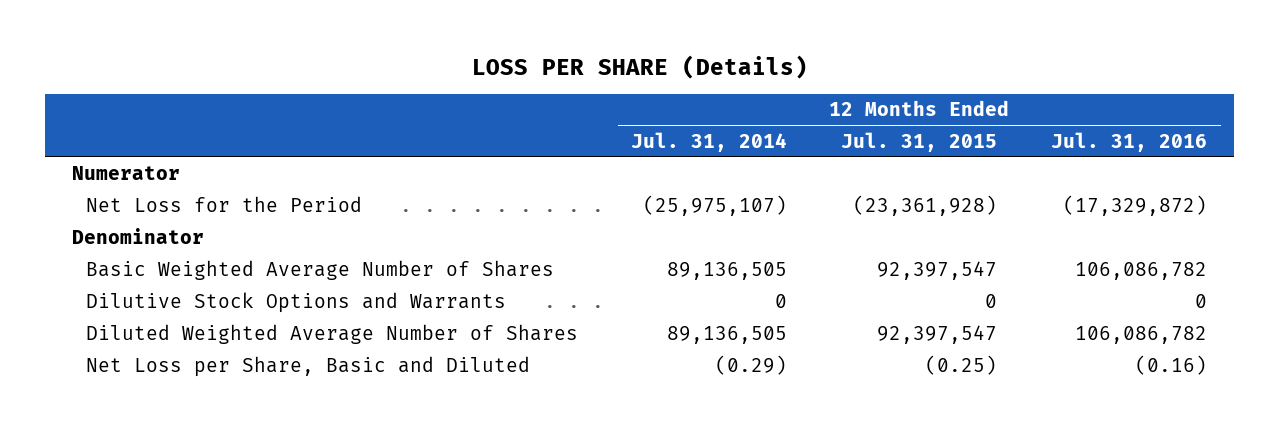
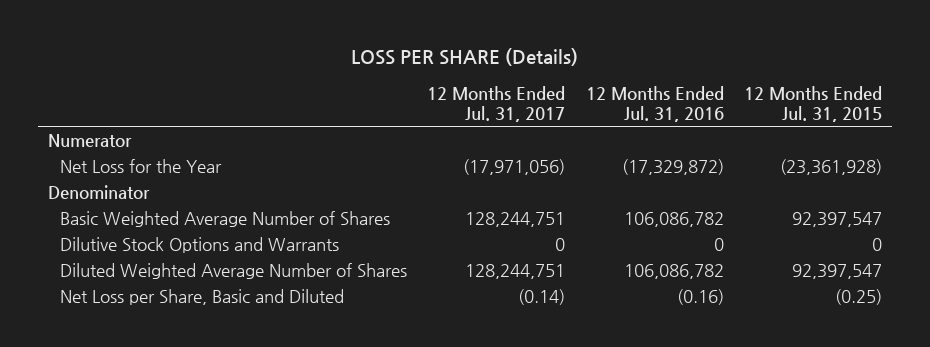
[631,131,788,152] Jul. 31, 2014 -> none
none -> [427,85,566,123] 12 Months Ended Jul. 31, 2017
[85,196,362,213] Net Loss for the Period -> [59,158,222,173] Net Loss for the Year

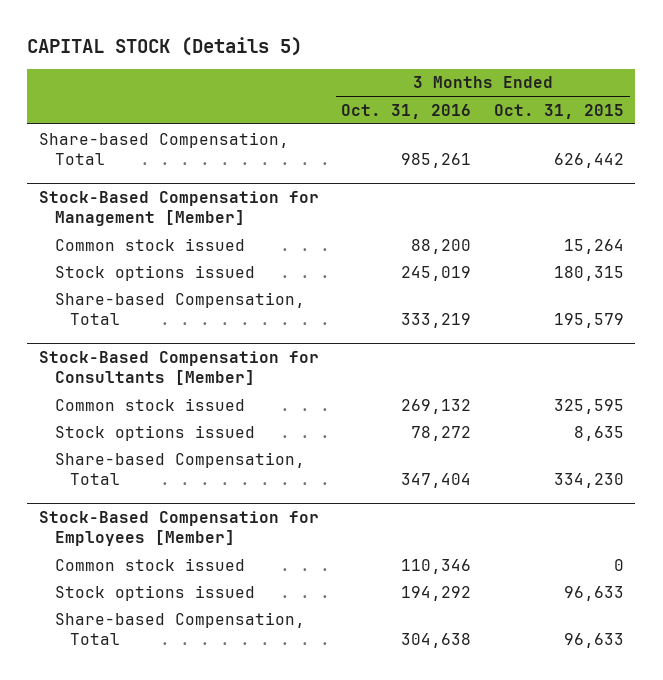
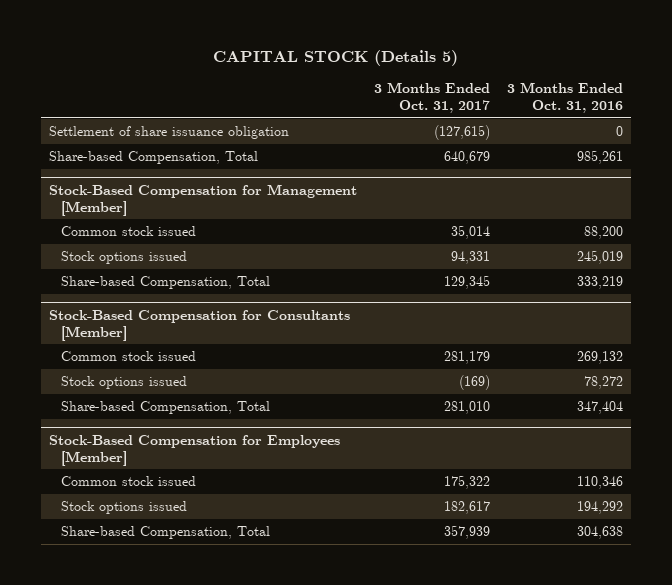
[494,103,625,119] Oct. 31, 2015 -> none
none -> [373,82,490,114] 3 Months Ended Oct. 31, 2017
none -> [49,126,290,140] Settlement of share issuance obligation

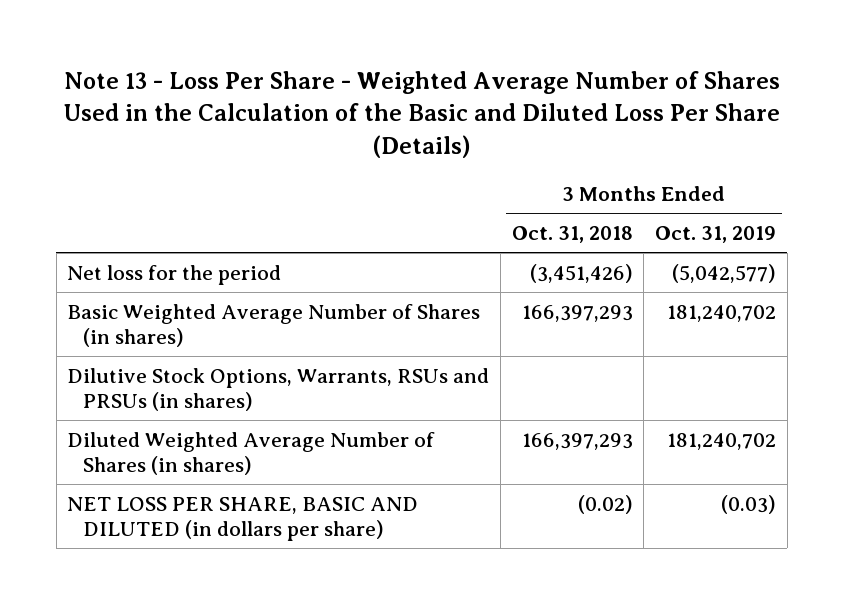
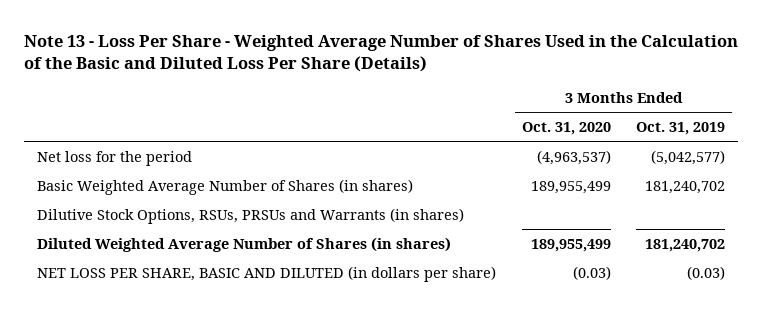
[511,226,633,244] Oct. 31, 2018 -> none
none -> [521,122,611,136] Oct. 31, 2020
[67,367,490,412] Dilutive Stock Options, Warrants, RSUs and PRSUs (in shares) -> [37,207,465,224] Dilutive Stock Options, RSUs, PRSUs and Warrants (in shares)

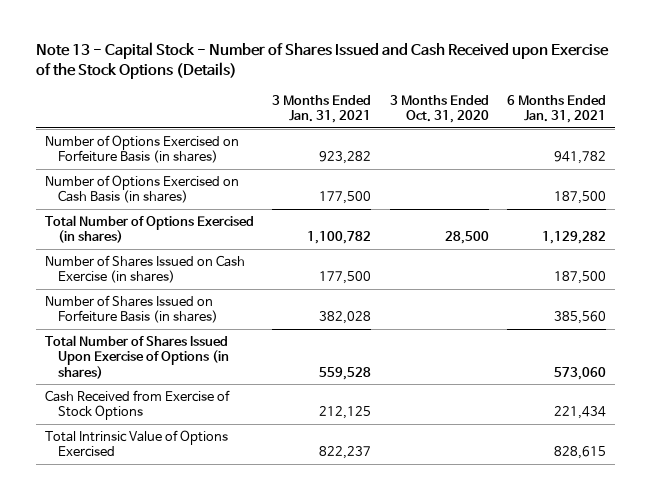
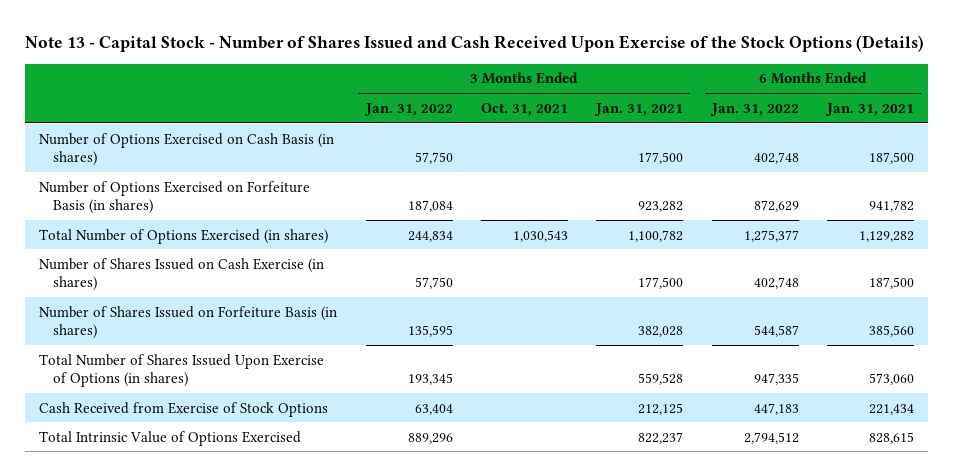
[35,42,609,80] Note 13 - Capital Stock - Number of Shares Issued and Cash Received upon Exercise of the Stock Options (Details) -> [25,35,925,53] Note 13 - Capital Stock - Number of Shares Issued and Cash Received Upon Exercise of the Stock Options (Details)
[389,94,489,124] 3 Months Ended Oct. 31, 2020 -> none
none -> [363,102,453,116] Jan. 31, 2022
none -> [480,102,568,116] Oct. 31, 2021
none -> [709,102,799,116] Jan. 31, 2022
[44,134,239,164] Number of Options Exercised on Forfeiture Basis (in shares) -> [39,180,311,214] Number of Options Exercised on Forfeiture Basis (in shares)

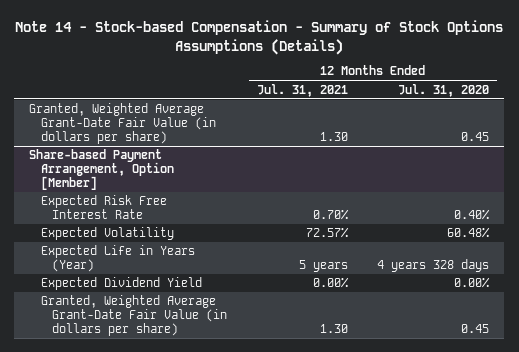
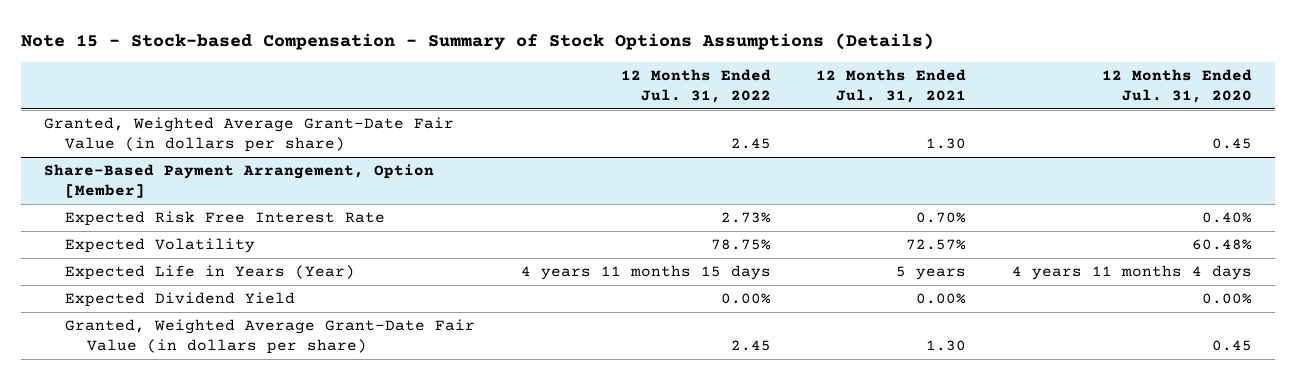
[15,20,504,55] Note 14 - Stock-based Compensation - Summary of Stock Options Assumptions (Details) -> [21,32,935,50] Note 15 - Stock-based Compensation - Summary of Stock Options Assumptions (Details)
none -> [620,69,771,103] 12 Months Ended Jul. 31, 2022
[29,149,174,191] Share-based Payment Arrangement, Option [Member] -> [43,164,434,198] Share-Based Payment Arrangement, Option [Member]
[377,259,490,273] 4 years 328 days -> [1012,265,1253,281] 4 years 11 months 4 days

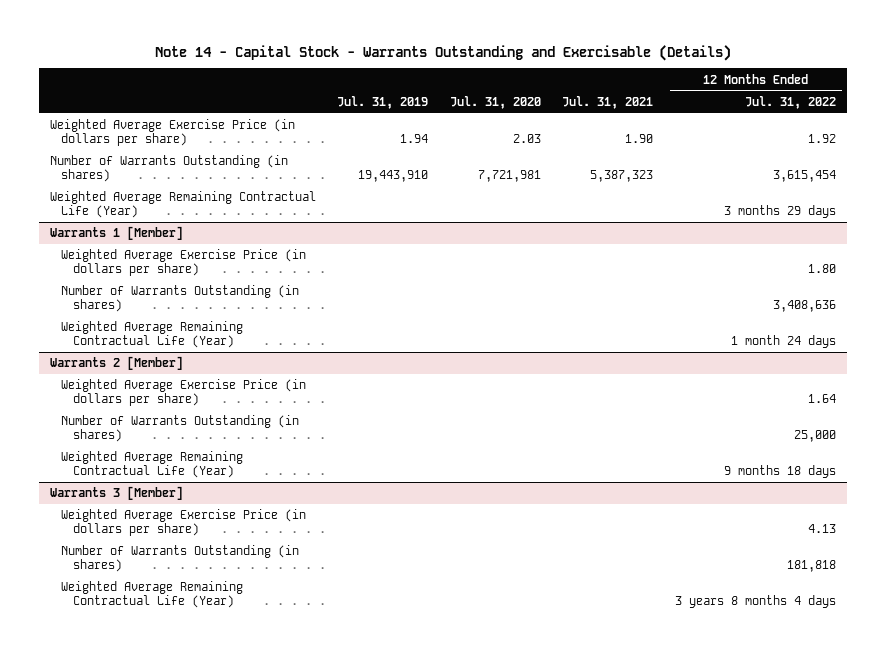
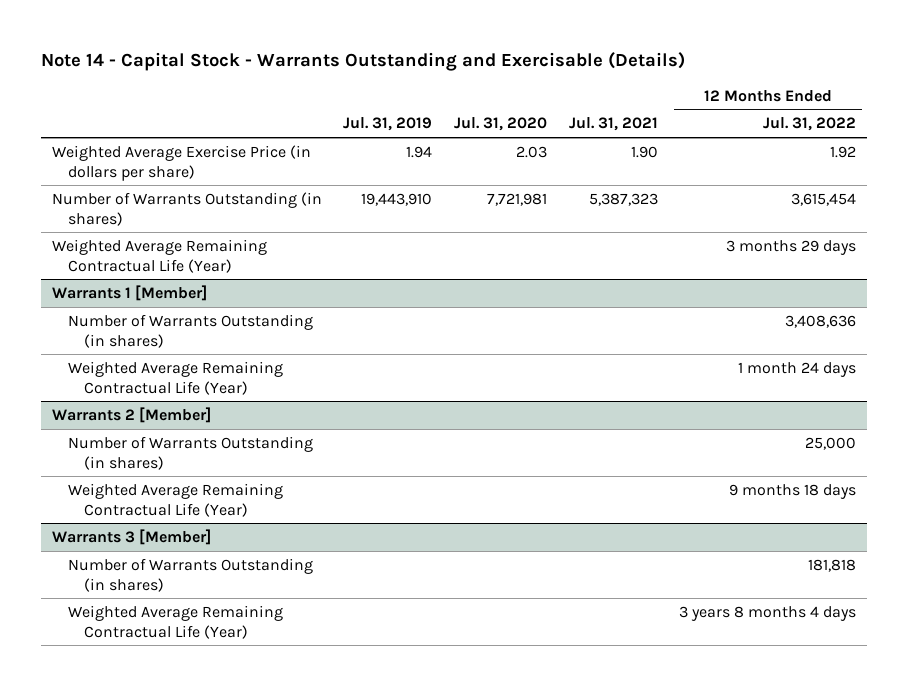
[61,249,307,277] Weighted Average Exercise Price (in dollars per share) -> none
[61,379,307,407] Weighted Average Exercise Price (in dollars per share) -> none
[61,509,307,537] Weighted Average Exercise Price (in dollars per share) -> none

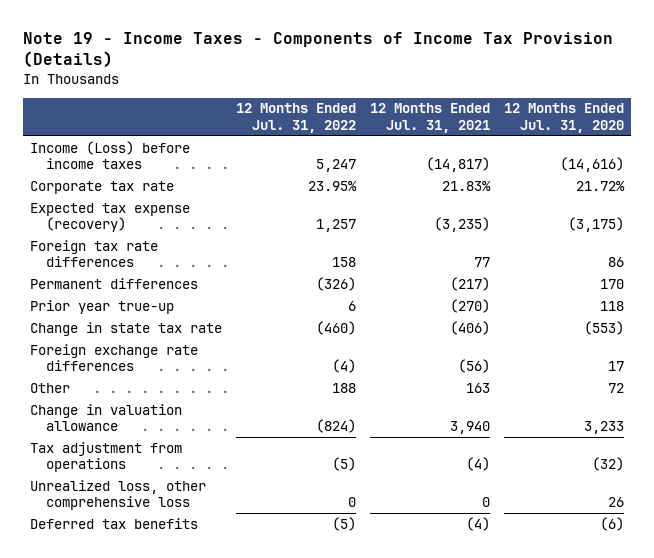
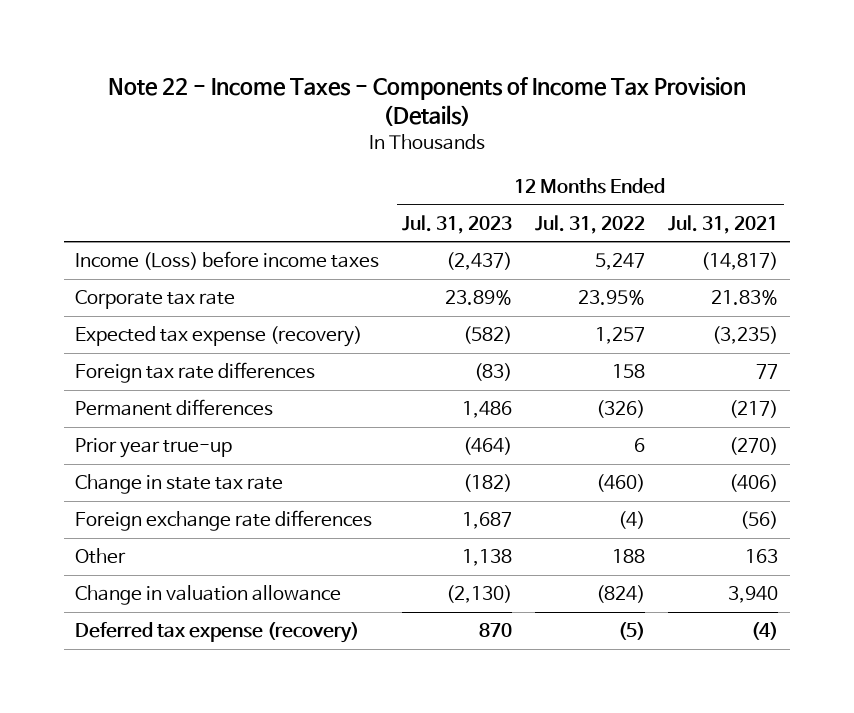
[22,31,613,68] Note 19 - Income Taxes - Components of Income Tax Provision (Details) -> [107,76,746,127] Note 22 - Income Taxes - Components of Income Tax Provision (Details)
[503,103,624,134] 12 Months Ended Jul. 31, 2020 -> none
none -> [402,214,513,234] Jul. 31, 2023
[29,441,182,473] Tax adjustment from operations -> none
[29,479,206,511] Unrealized loss, other comprehensive loss -> none
[29,517,198,529] Deferred tax benefits -> [75,622,360,644] Deferred tax expense (recovery)

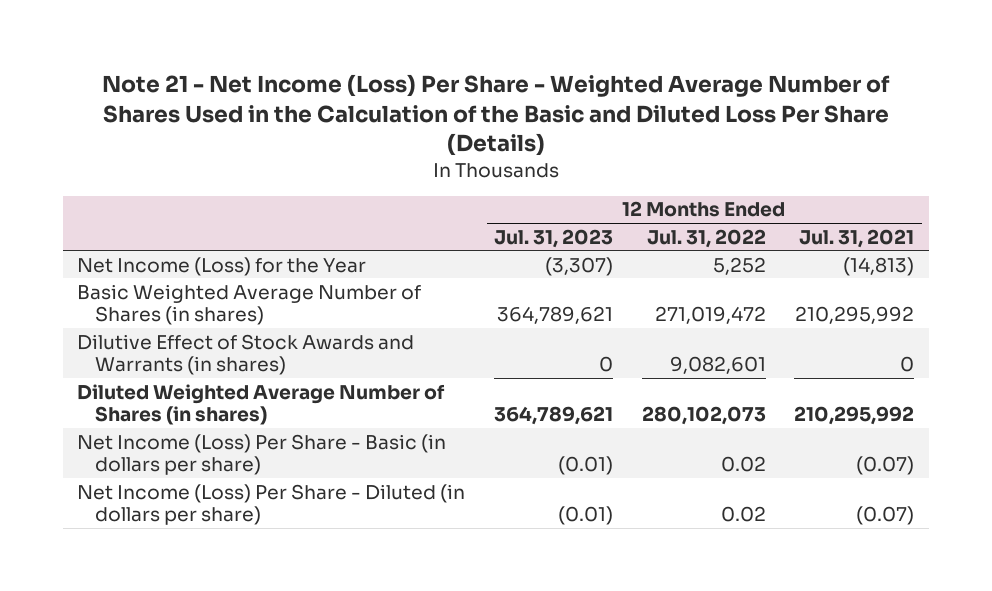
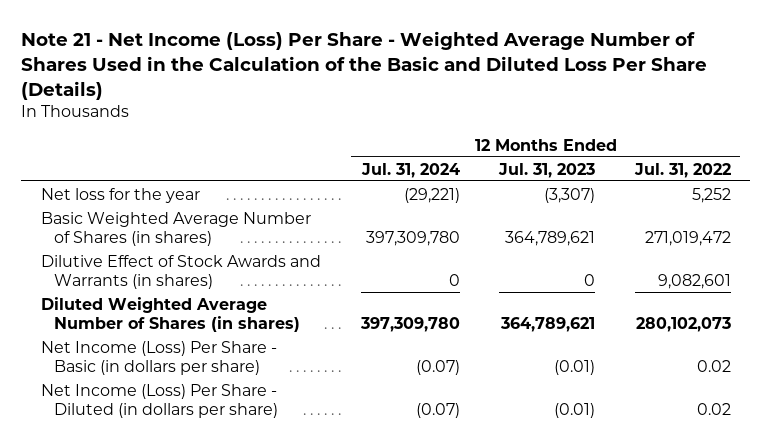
[799,228,915,248] Jul. 31, 2021 -> none
none -> [360,162,460,178] Jul. 31, 2024
[77,256,367,276] Net Income (Loss) for the Year -> [41,187,201,203] Net loss for the year

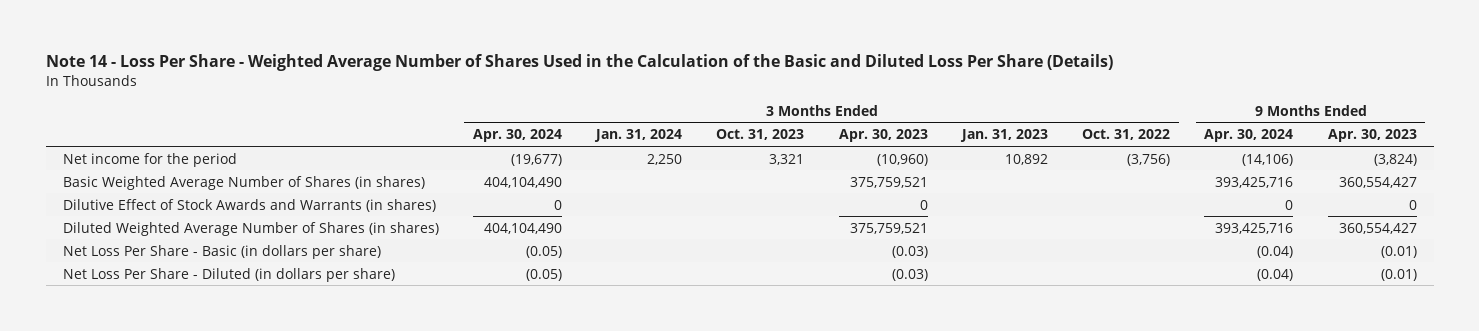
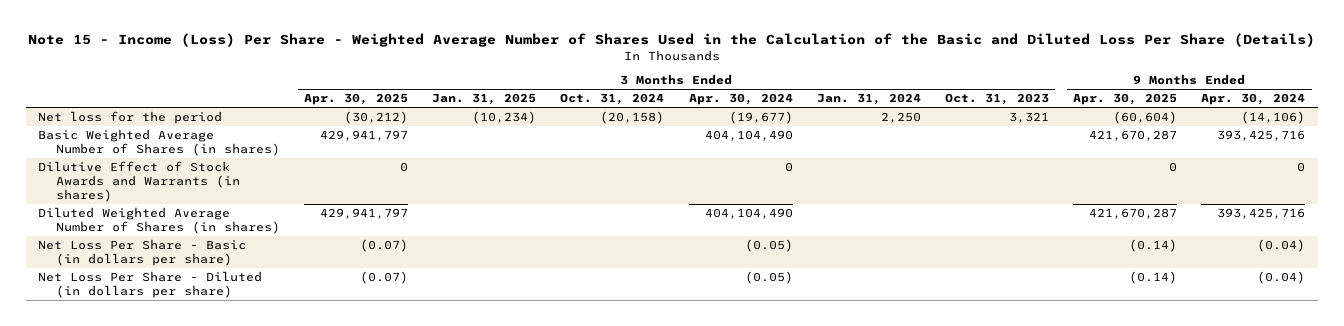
[45,54,1113,72] Note 14 - Loss Per Share - Weighted Average Number of Shares Used in the Calculation of the Basic and Diluted Loss Per Share (Details) -> [27,33,1315,48] Note 15 - Income (Loss) Per Share - Weighted Average Number of Shares Used in the Calculation of the Basic and Diluted Loss Per Share (Details)
[838,129,928,143] Apr. 30, 2023 -> none
[959,129,1048,143] Jan. 31, 2023 -> none
[1082,129,1171,141] Oct. 31, 2022 -> none
[1327,129,1417,143] Apr. 30, 2023 -> none
none -> [303,93,408,106] Apr. 30, 2025
none -> [432,93,537,106] Jan. 31, 2025
none -> [560,93,665,106] Oct. 31, 2024
none -> [1073,93,1178,106] Apr. 30, 2025
[62,152,237,167] Net income for the period -> [38,111,223,125] Net loss for the period

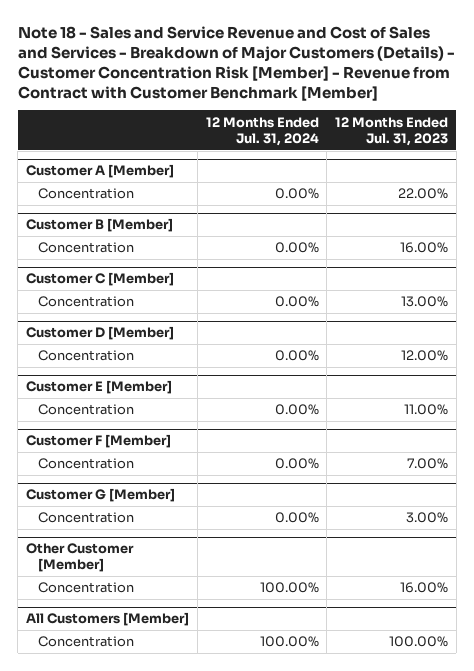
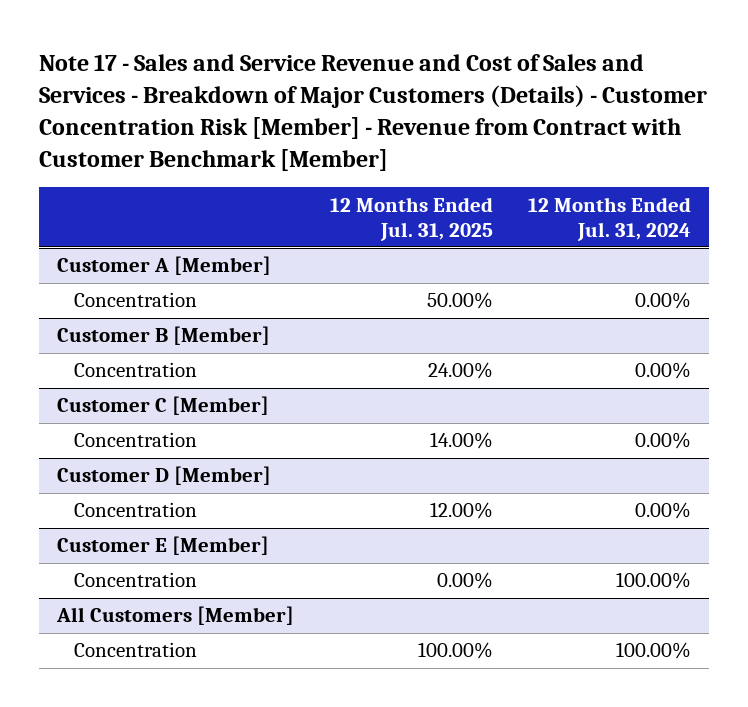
[17,25,455,101] Note 18 - Sales and Service Revenue and Cost of Sales and Services - Breakdown of Major Customers (Details) - Customer Concentration Risk [Member] - Revenue from Contract with Customer Benchmark [Member] -> [39,54,708,171] Note 17 - Sales and Service Revenue and Cost of Sales and Services - Breakdown of Major Customers (Details) - Customer Concentration Risk [Member] - Revenue from Contract with Customer Benchmark [Member]
[334,116,448,146] 12 Months Ended Jul. 31, 2023 -> none
none -> [329,196,493,241] 12 Months Ended Jul. 31, 2025
[38,404,135,416] Concentration -> none
[26,434,172,449] Customer F [Member] -> none
[38,458,135,470] Concentration -> none
[26,488,176,503] Customer G [Member] -> none
[38,512,135,524] Concentration -> none
[26,543,135,573] Other Customer [Member] -> none

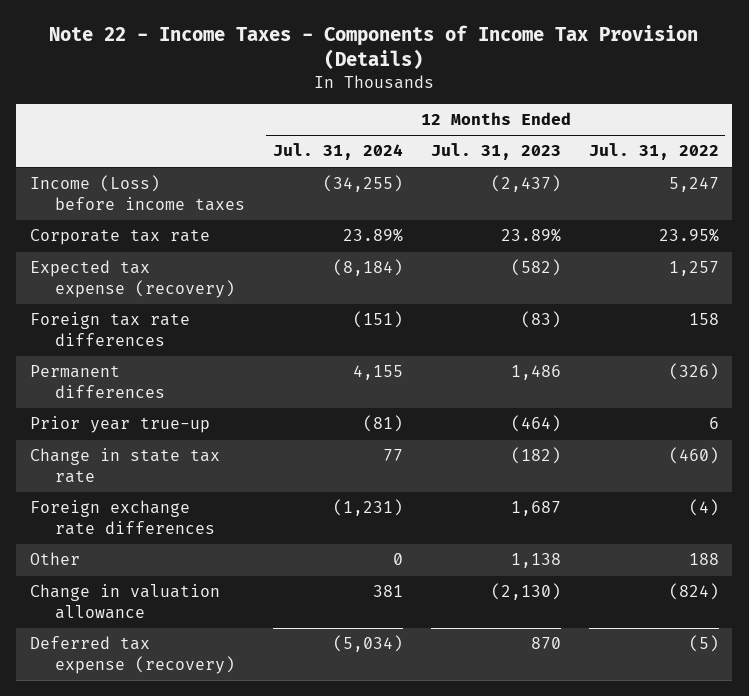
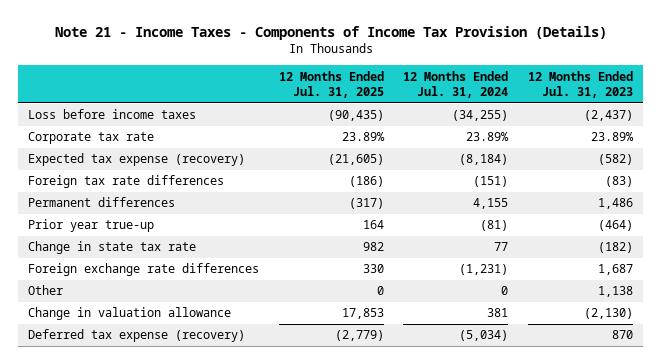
[49,25,699,69] Note 22 - Income Taxes - Components of Income Tax Provision (Details) -> [54,25,607,40] Note 21 - Income Taxes - Components of Income Tax Provision (Details)
[588,143,719,161] Jul. 31, 2022 -> none
none -> [278,70,384,99] 12 Months Ended Jul. 31, 2025
[30,175,246,211] Income (Loss) before income taxes -> [27,109,196,120] Loss before income taxes

